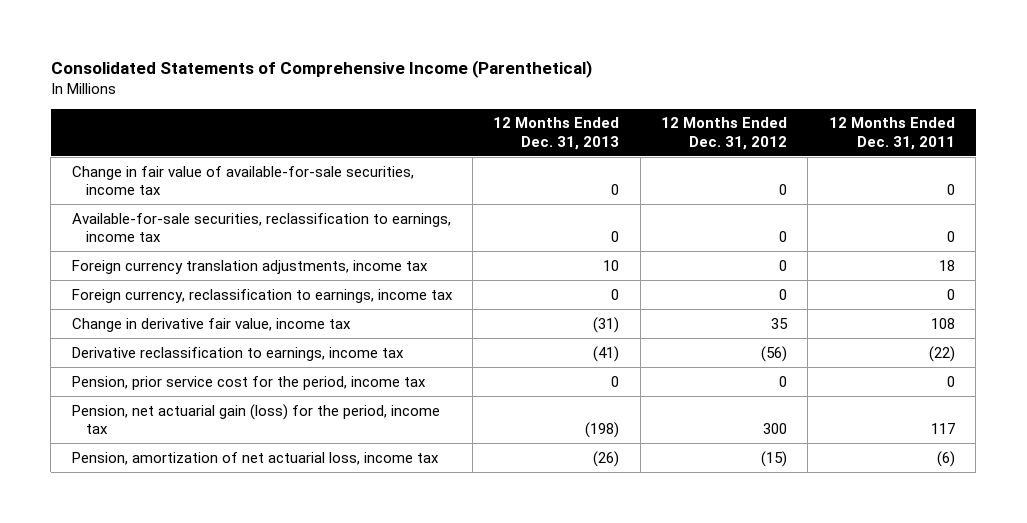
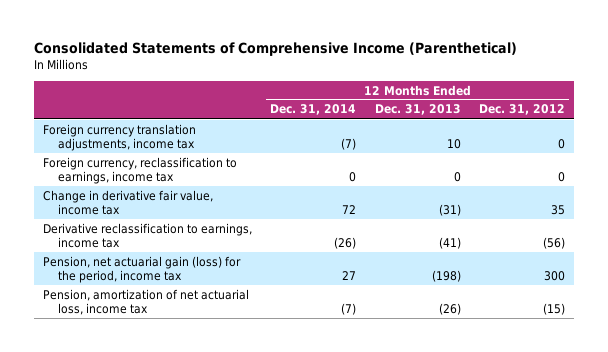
[828,117,955,150] 12 Months Ended Dec. 31, 2011 -> none
none -> [270,104,357,116] Dec. 31, 2014
[71,165,414,196] Change in fair value of available-for-sale securities, income tax -> none
[71,212,451,243] Available-for-sale securities, reclassification to earnings, income tax -> none
[71,375,426,390] Pension, prior service cost for the period, income tax -> none

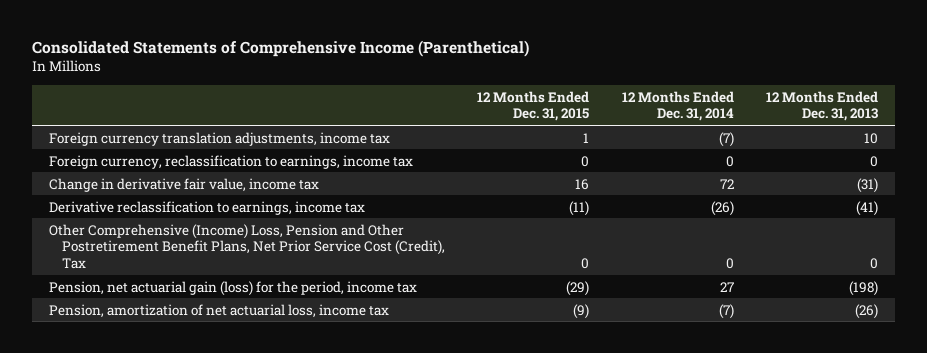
[478,104,565,116] Dec. 31, 2012 -> none
none -> [477,90,590,122] 12 Months Ended Dec. 31, 2015
none -> [48,223,445,270] Other Comprehensive (Income) Loss, Pension and Other Postretirement Benefit Plans, Net Prior Service Cost (Credit), Tax

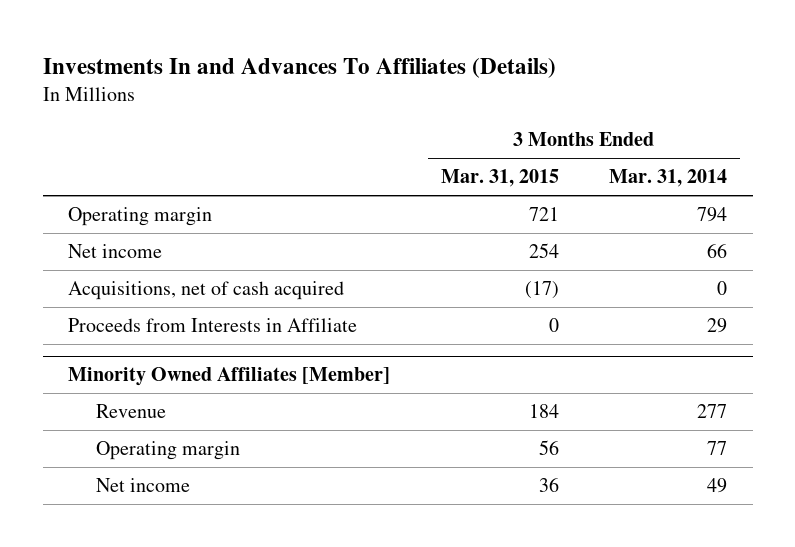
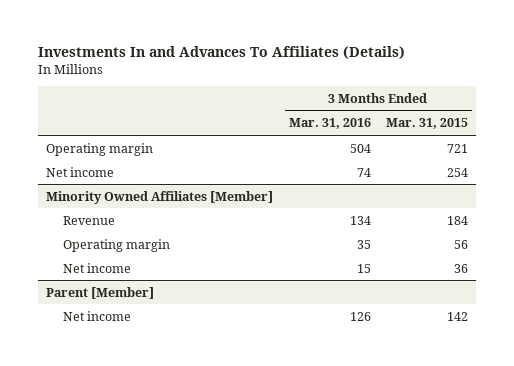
[609,169,728,188] Mar. 31, 2014 -> none
none -> [288,118,371,130] Mar. 31, 2016
[68,281,345,301] Acquisitions, net of cash acquired -> none
[68,318,358,333] Proceeds from Interests in Affiliate -> none
none -> [46,286,155,299] Parent [Member]
none -> [62,310,131,321] Net income

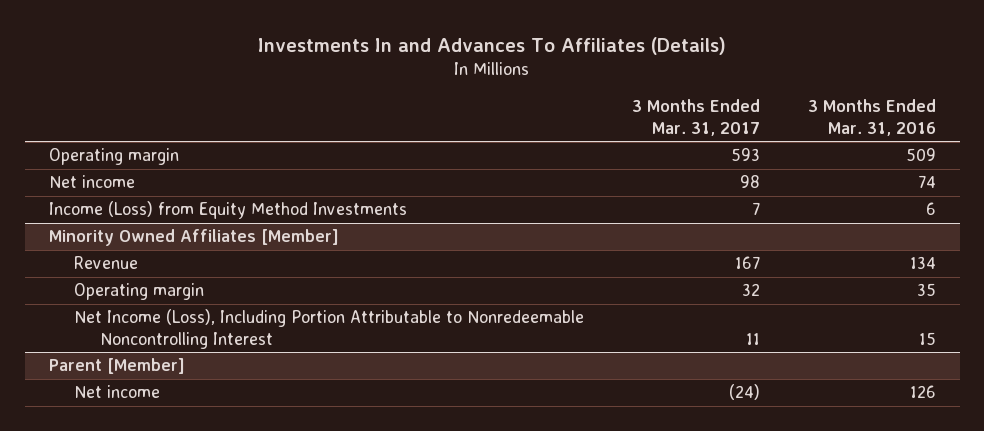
[386,118,469,130] Mar. 31, 2015 -> none
none -> [632,98,761,136] 3 Months Ended Mar. 31, 2017
[349,143,371,153] 504 -> [905,148,936,162] 509
none -> [48,201,407,220] Income (Loss) from Equity Method Investments
[62,262,131,273] Net income -> none
none -> [74,309,585,350] Net Income (Loss), Including Portion Attributable to Nonredeemable Noncontrolling Interest

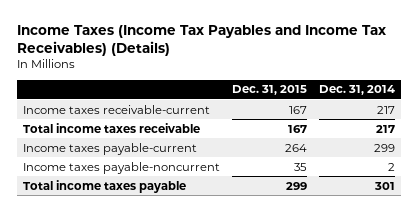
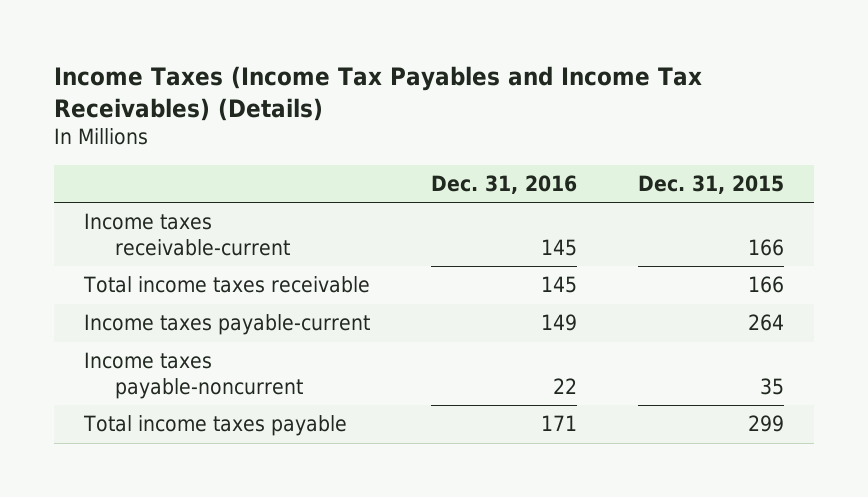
[318,85,395,96] Dec. 31, 2014 -> none
none -> [430,174,577,194] Dec. 31, 2016
[288,105,307,114] 167 -> [747,238,784,256] 166
[287,124,307,133] 167 -> [747,276,784,294] 166

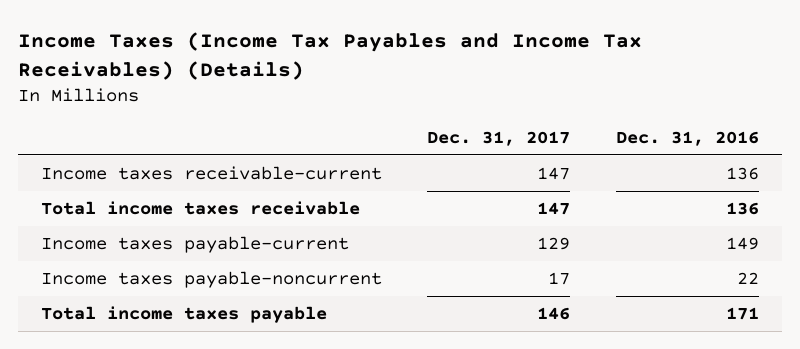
[637,174,784,194] Dec. 31, 2015 -> none
none -> [427,131,571,147] Dec. 31, 2017
[540,238,577,256] 145 -> [726,166,760,180] 136
[540,276,577,294] 145 -> [726,201,760,215] 136

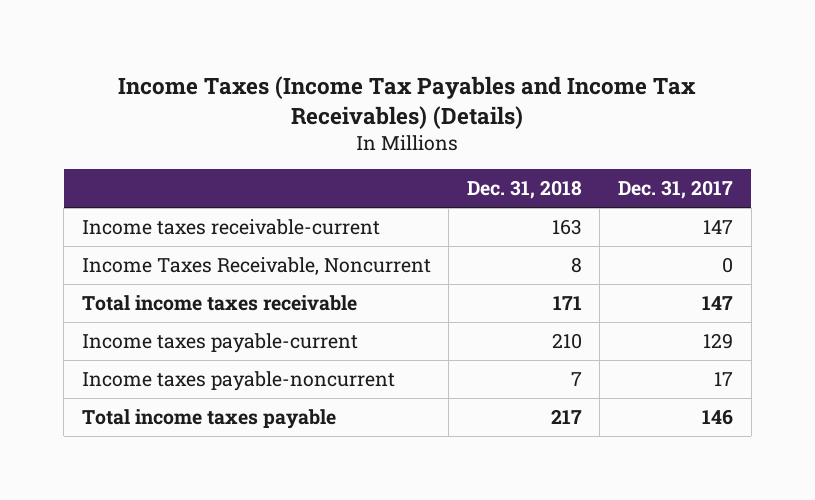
[616,131,760,147] Dec. 31, 2016 -> none
none -> [466,180,582,200] Dec. 31, 2018
none -> [81,256,431,275] Income Taxes Receivable, Noncurrent

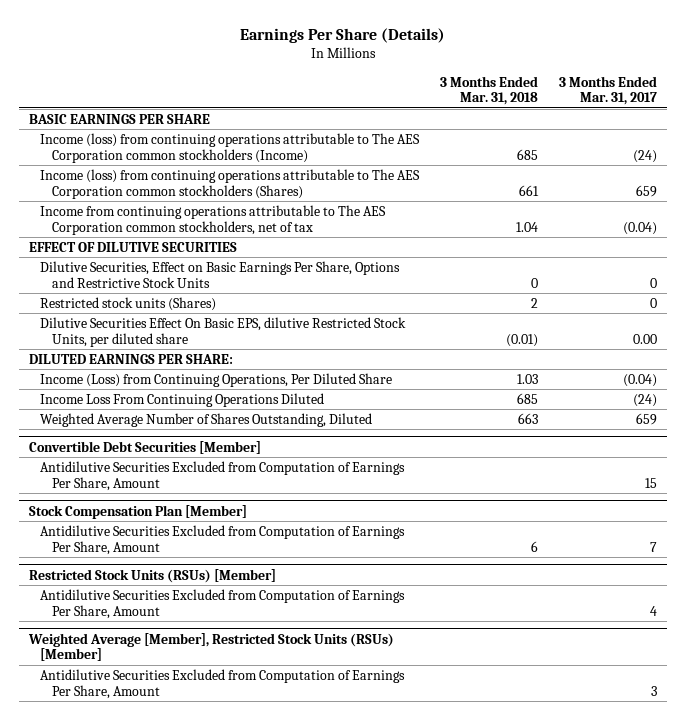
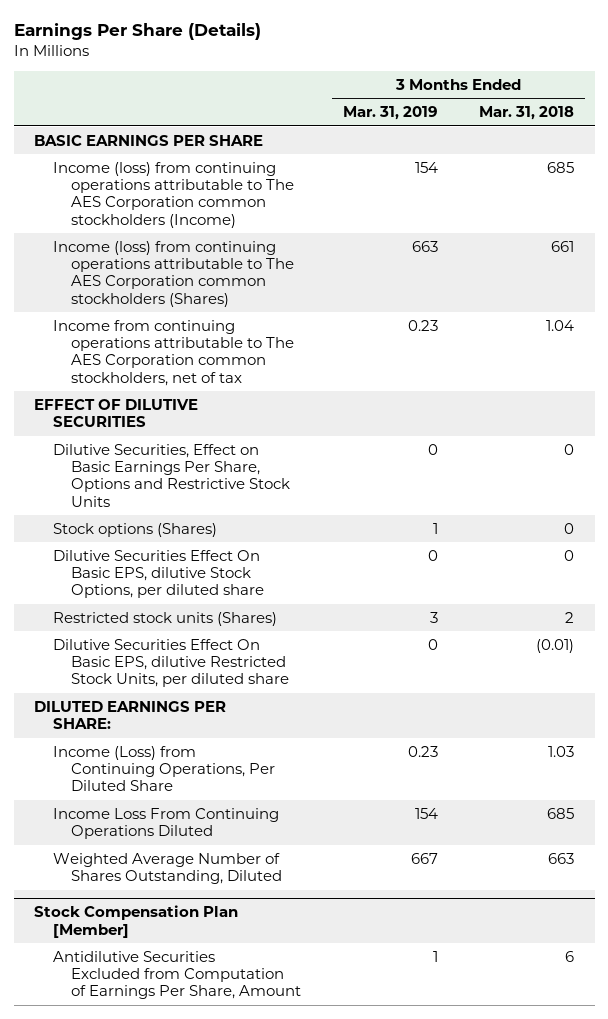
[558,75,657,106] 3 Months Ended Mar. 31, 2017 -> none
none -> [342,106,438,121] Mar. 31, 2019
none -> [52,522,217,537] Stock options (Shares)
none -> [52,549,265,599] Dilutive Securities Effect On Basic EPS, dilutive Stock Options, per diluted share
[28,440,261,454] Convertible Debt Securities [Member] -> none
[40,460,406,491] Antidilutive Securities Excluded from Computation of Earnings Per Share, Amount -> none
[28,568,276,583] Restricted Stock Units (RSUs) [Member] -> none
[40,588,406,619] Antidilutive Securities Excluded from Computation of Earnings Per Share, Amount -> none
[27,632,394,662] Weighted Average [Member], Restricted Stock Units (RSUs) [Member] -> none
[40,668,406,699] Antidilutive Securities Excluded from Computation of Earnings Per Share, Amount -> none

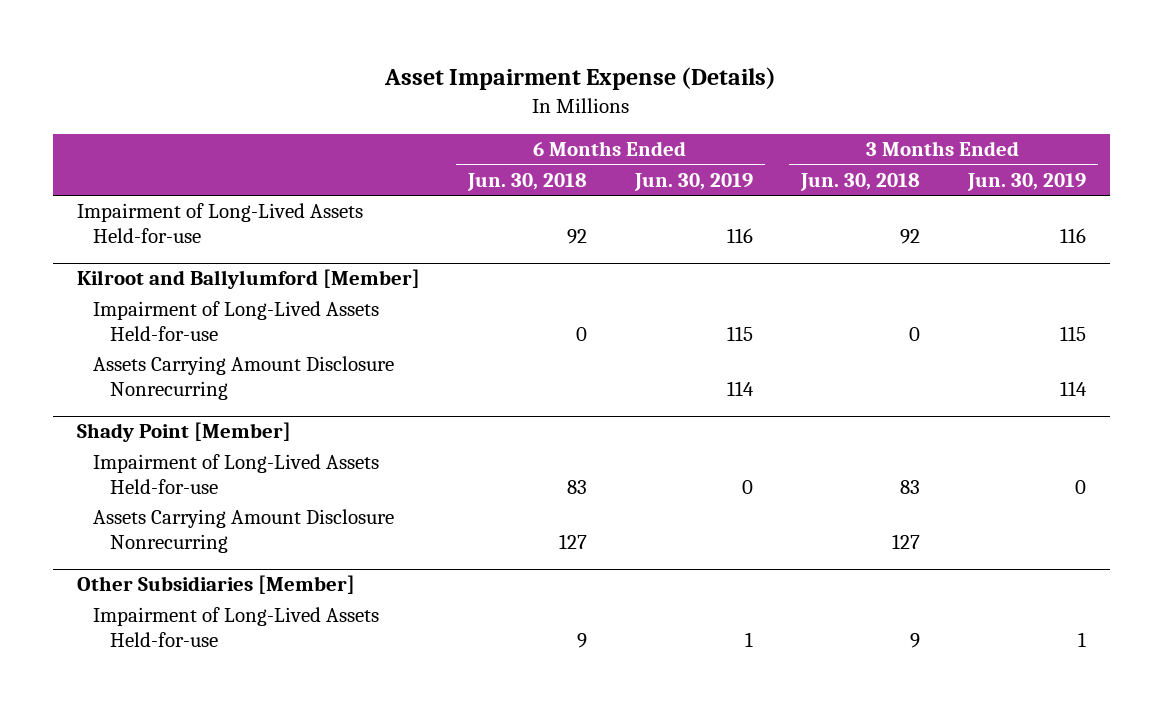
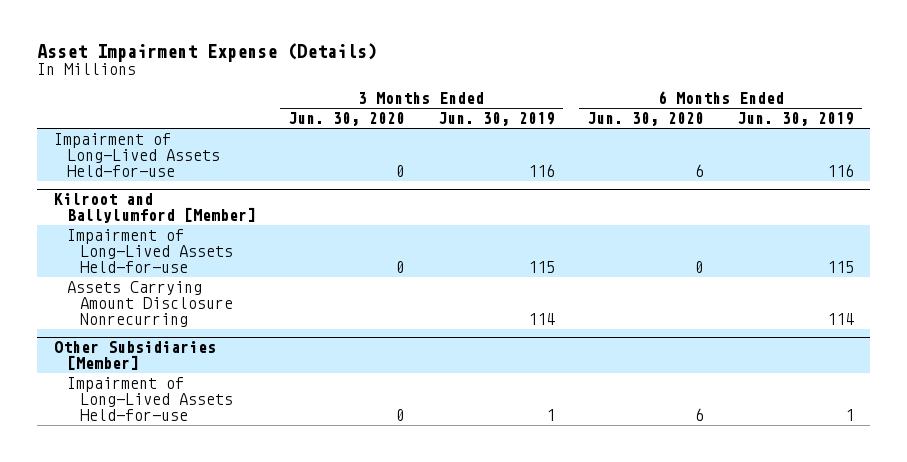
[466,172,587,191] Jun. 30, 2018 -> none
[799,172,920,191] Jun. 30, 2018 -> none
none -> [288,112,406,127] Jun. 30, 2020
none -> [587,112,705,127] Jun. 30, 2020
[76,422,291,443] Shady Point [Member] -> none
[93,454,380,494] Impairment of Long-Lived Assets Held-for-use -> none
[93,509,395,553] Assets Carrying Amount Disclosure Nonrecurring -> none

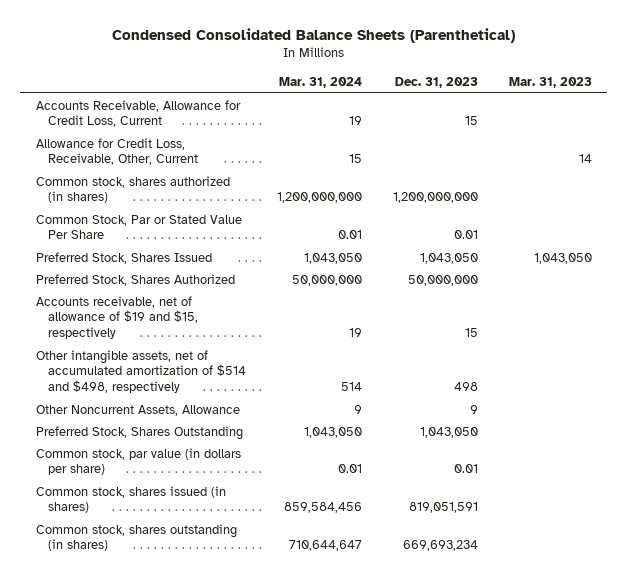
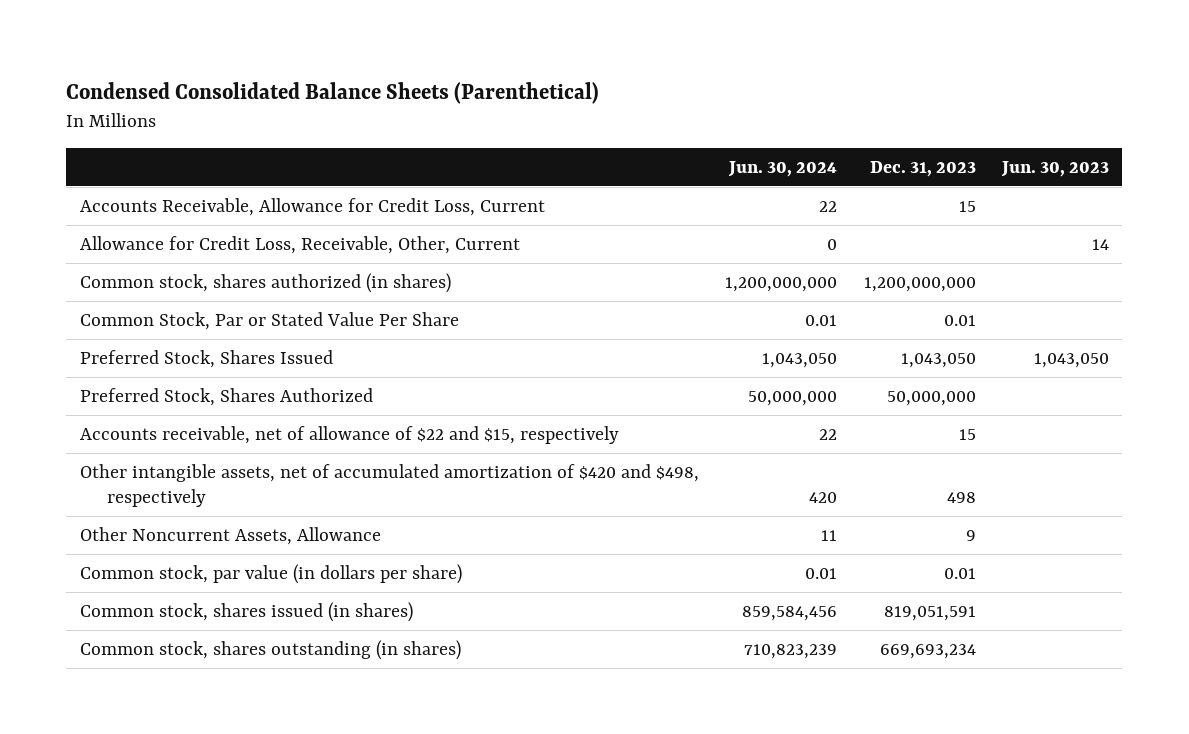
[279,76,363,88] Mar. 31, 2024 -> none
[508,76,592,88] Mar. 31, 2023 -> none
none -> [728,160,838,177] Jun. 30, 2024
none -> [1001,160,1110,177] Jun. 30, 2023
[35,295,199,340] Accounts receivable, net of allowance of $19 and $15, respectively -> [79,425,619,444] Accounts receivable, net of allowance of $22 and $15, respectively
[35,349,247,394] Other intangible assets, net of accumulated amortization of $514 and $498, respectively -> [79,463,699,508] Other intangible assets, net of accumulated amortization of $420 and $498, respectively
[35,425,243,440] Preferred Stock, Shares Outstanding -> none

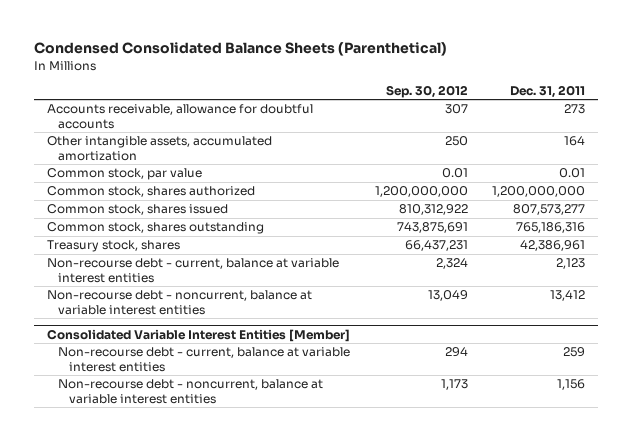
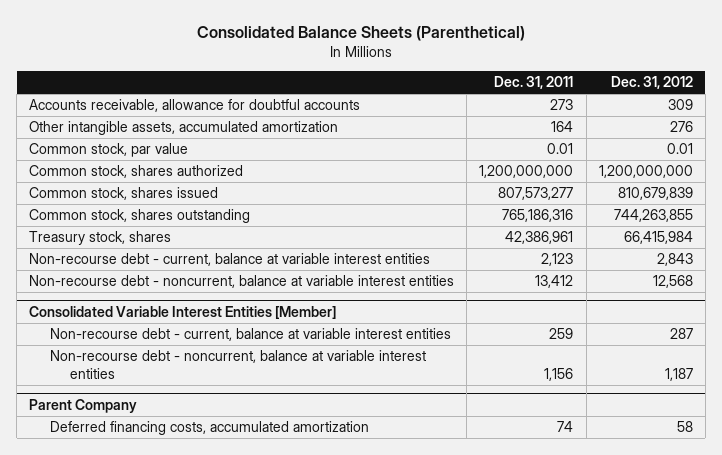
[34,42,448,57] Condensed Consolidated Balance Sheets (Parenthetical) -> [196,26,525,42] Consolidated Balance Sheets (Parenthetical)
[385,84,468,98] Sep. 30, 2012 -> none
none -> [610,76,693,90] Dec. 31, 2012
none -> [29,399,138,414] Parent Company
none -> [49,421,369,436] Deferred financing costs, accumulated amortization

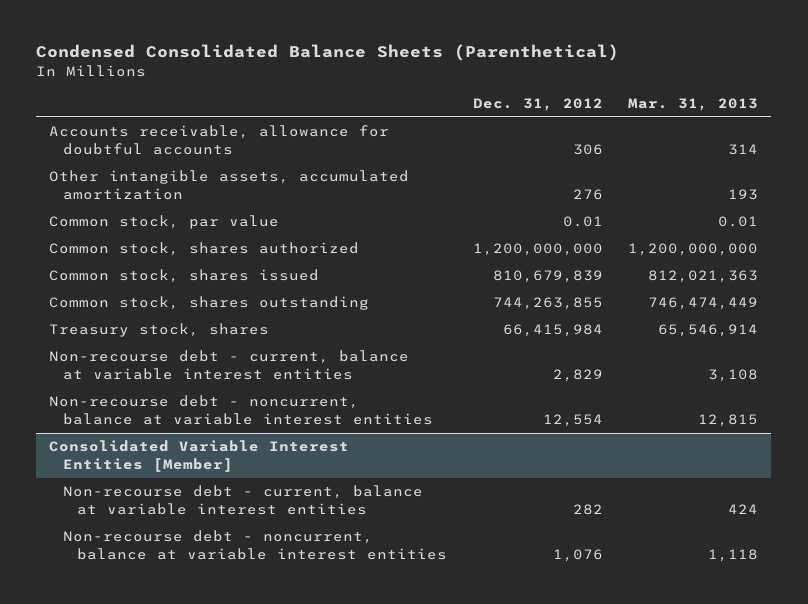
[196,26,525,42] Consolidated Balance Sheets (Parenthetical) -> [36,44,620,62] Condensed Consolidated Balance Sheets (Parenthetical)
[494,76,574,90] Dec. 31, 2011 -> none
none -> [628,97,759,111] Mar. 31, 2013
[667,99,693,111] 309 -> [572,143,603,155] 306
[656,253,693,267] 2,843 -> [552,368,603,382] 2,829
[652,275,693,289] 12,568 -> [542,413,603,427] 12,554
[29,399,138,414] Parent Company -> none
[49,421,369,436] Deferred financing costs, accumulated amortization -> none
[669,328,693,340] 287 -> [572,503,603,515] 282
[664,368,693,382] 1,187 -> [552,548,603,562] 1,076

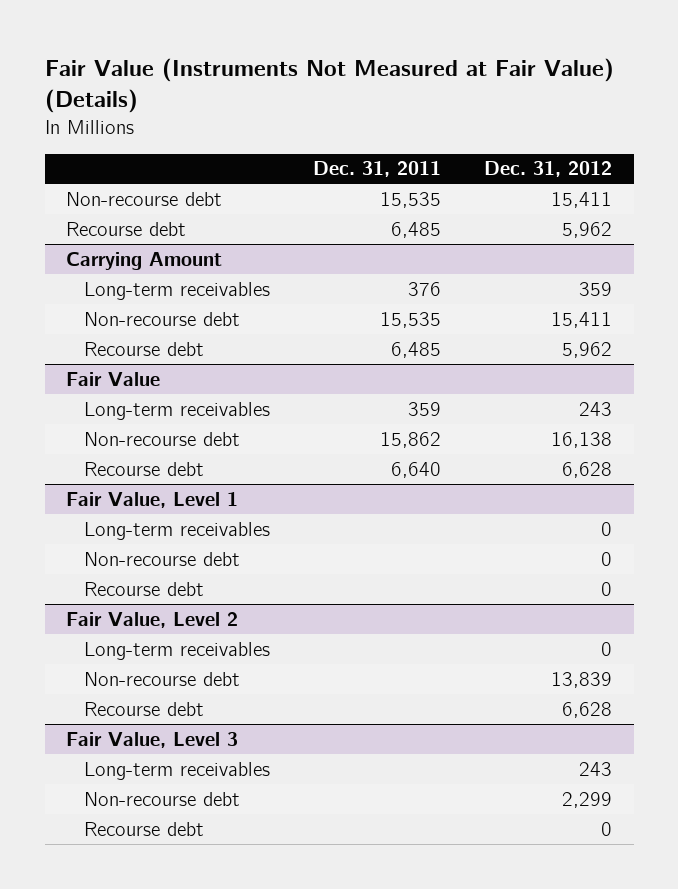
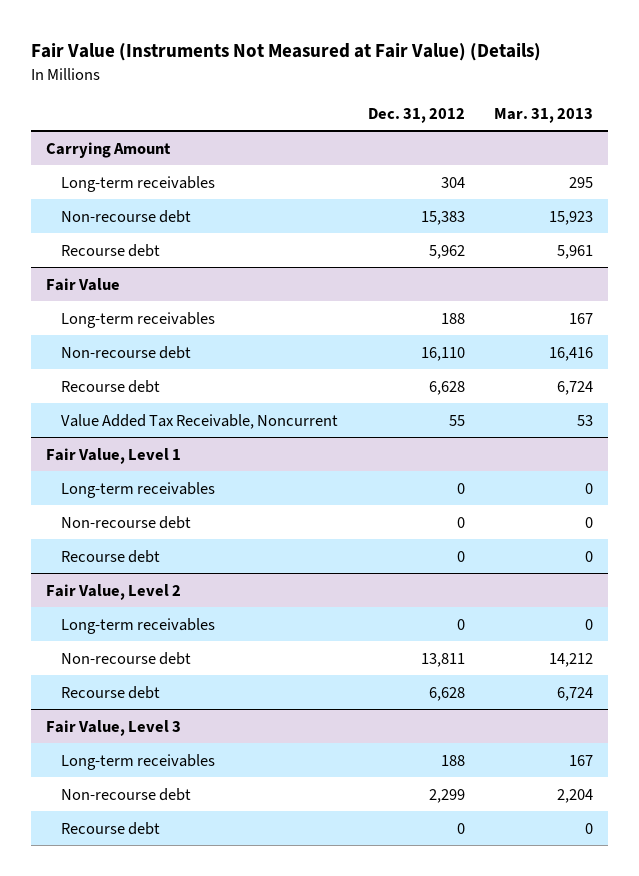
[313,161,442,178] Dec. 31, 2011 -> none
none -> [494,107,594,123] Mar. 31, 2013
[66,191,223,206] Non-recourse debt -> none
[66,221,187,236] Recourse debt -> none
[579,281,613,296] 359 -> [440,176,465,188] 304
[551,311,613,328] 15,411 -> [420,210,465,225] 15,383
[579,401,613,416] 243 -> [440,312,465,324] 188
[551,431,613,448] 16,138 -> [420,346,465,361] 16,110
none -> [60,413,338,429] Value Added Tax Receivable, Noncurrent
[551,671,613,688] 13,839 -> [420,652,465,667] 13,811
[579,761,613,776] 243 -> [440,754,465,766] 188

